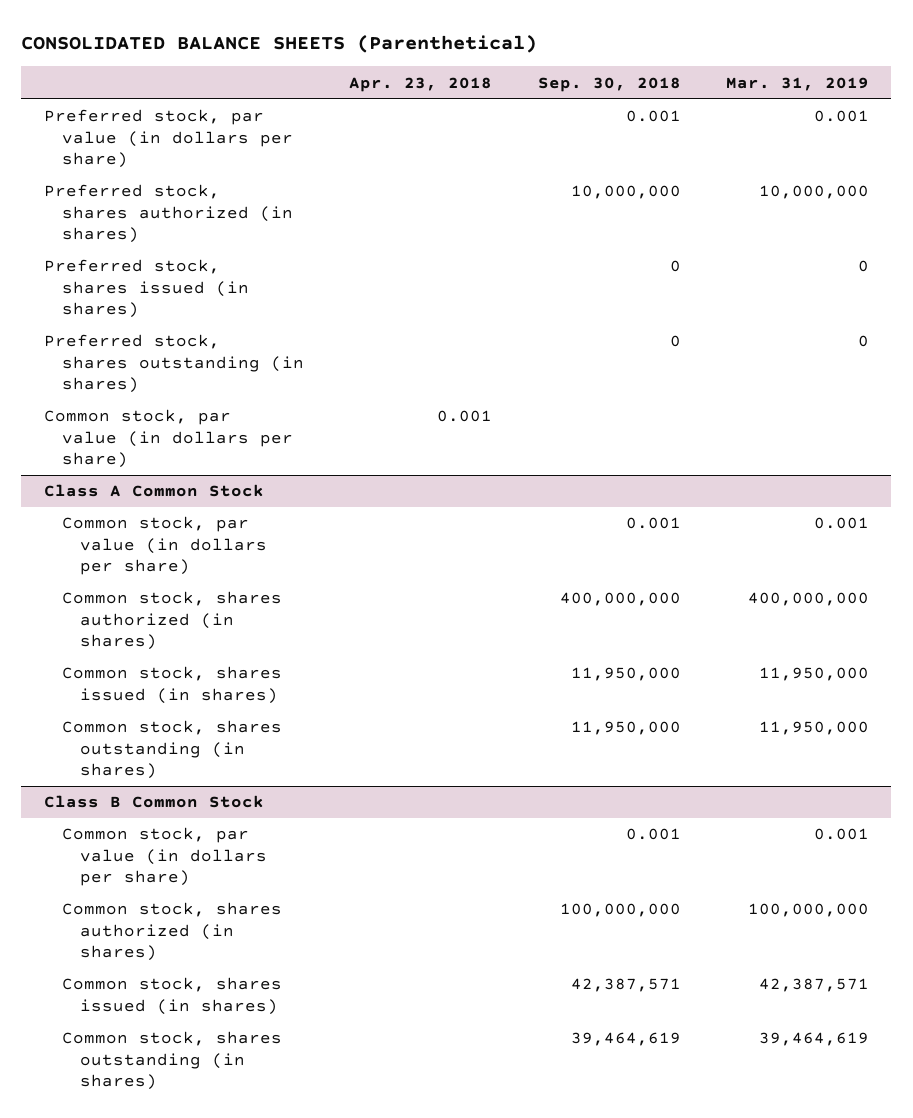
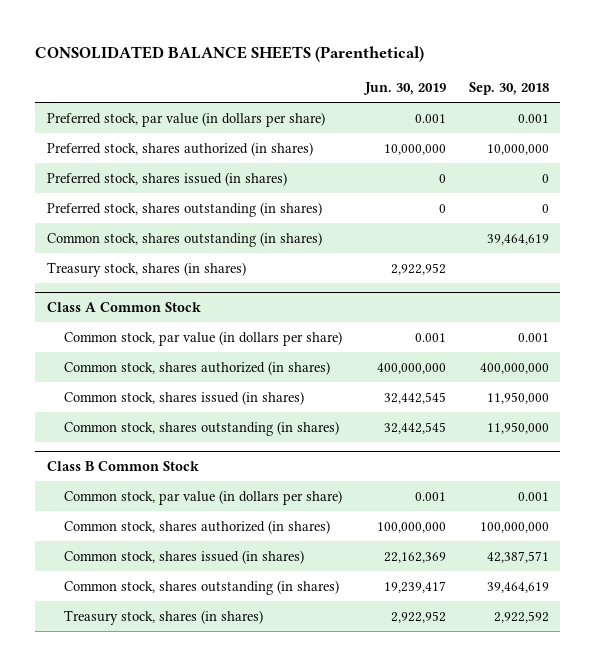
[349,76,493,92] Apr. 23, 2018 -> none
[725,76,869,91] Mar. 31, 2019 -> none
none -> [362,81,446,95] Jun. 30, 2019
[43,409,293,468] Common stock, par value (in dollars per share) -> none
none -> [46,231,322,247] Common stock, shares outstanding (in shares)
none -> [46,261,246,277] Treasury stock, shares (in shares)
none -> [63,609,263,625] Treasury stock, shares (in shares)

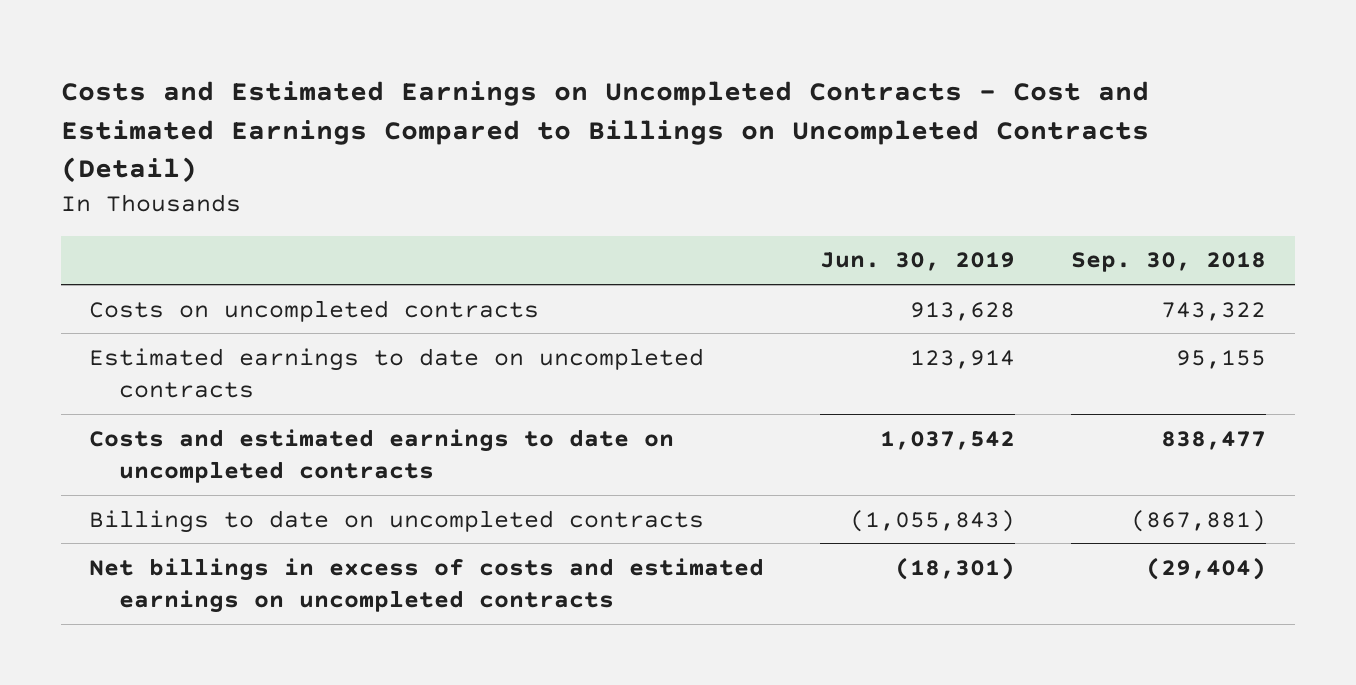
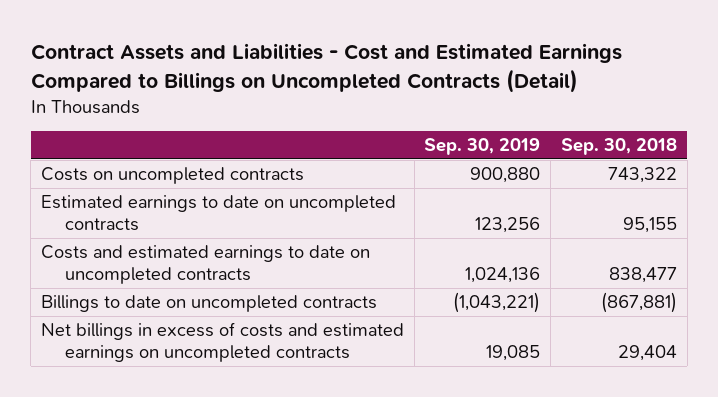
[61,80,1150,184] Costs and Estimated Earnings on Uncompleted Contracts - Cost and Estimated Earnings Compared to Billings on Uncompleted Contracts (Detail) -> [30,43,622,93] Contract Assets and Liabilities - Cost and Estimated Earnings Compared to Billings on Uncompleted Contracts (Detail)
[820,252,1016,272] Jun. 30, 2019 -> none
none -> [424,138,541,156] Sep. 30, 2019
[1146,556,1267,580] (29,404) -> [617,345,677,362] 29,404

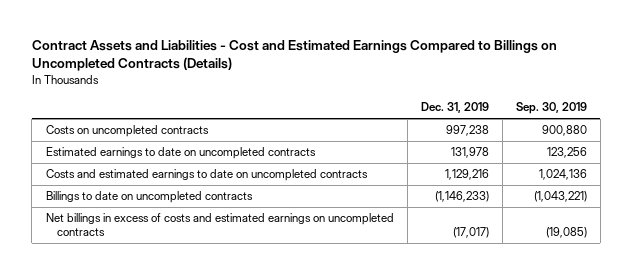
[30,43,622,93] Contract Assets and Liabilities - Cost and Estimated Earnings Compared to Billings on Uncompleted Contracts (Detail) -> [31,40,557,72] Contract Assets and Liabilities - Cost and Estimated Earnings Compared to Billings on Uncompleted Contracts (Details)
[560,138,677,156] Sep. 30, 2018 -> none
none -> [420,102,489,114] Dec. 31, 2019
[486,345,541,362] 19,085 -> [545,227,587,239] (19,085)

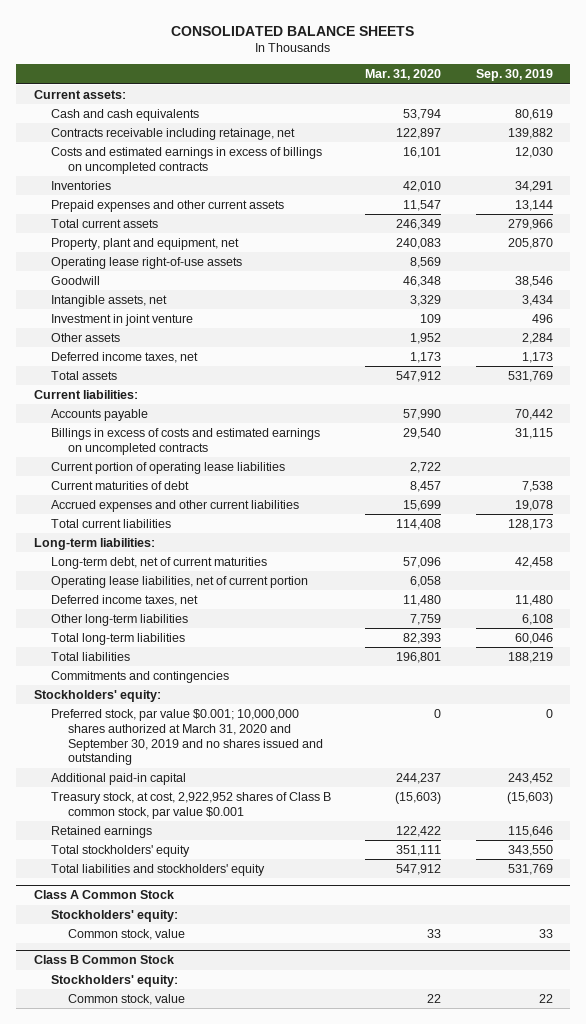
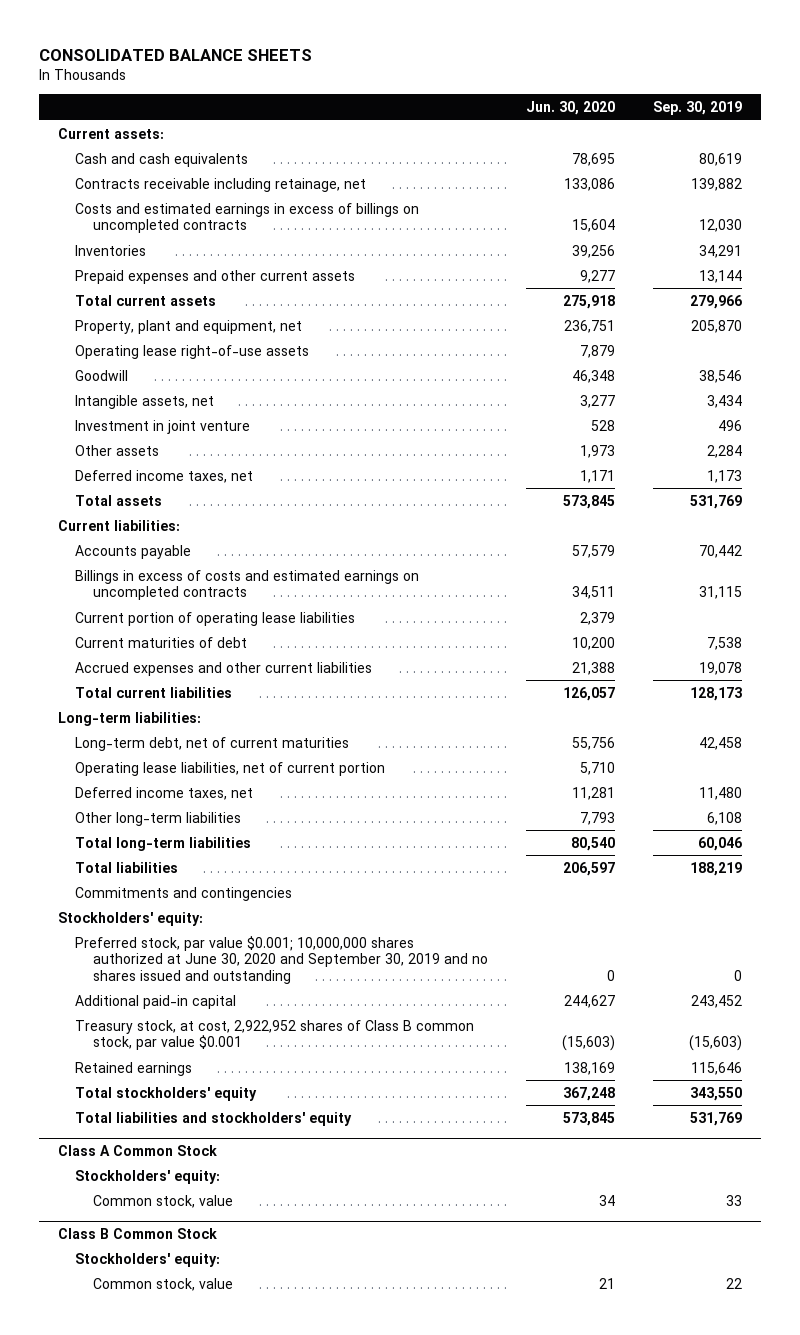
[365,69,442,81] Mar. 31, 2020 -> none
none -> [525,101,615,116] Jun. 30, 2020
[50,708,323,766] Preferred stock, par value $0.001; 10,000,000 shares authorized at March 31, 2020 and September 30, 2019 and no shares issued and outstanding -> [75,935,488,984] Preferred stock, par value $0.001; 10,000,000 shares authorized at June 30, 2020 and September 30, 2019 and no shares issued and outstanding

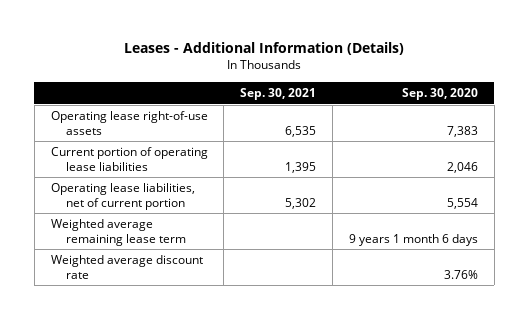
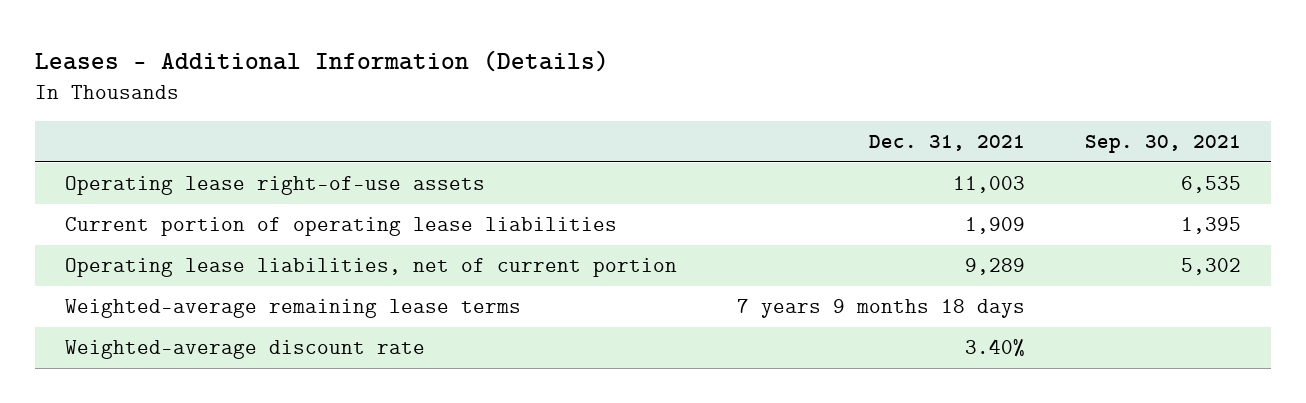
[401,87,478,100] Sep. 30, 2020 -> none
none -> [868,134,1025,151] Dec. 31, 2021
[50,219,187,246] Weighted average remaining lease term -> [64,299,521,319] Weighted-average remaining lease terms
[50,255,203,279] Weighted average discount rate -> [64,340,425,360] Weighted-average discount rate

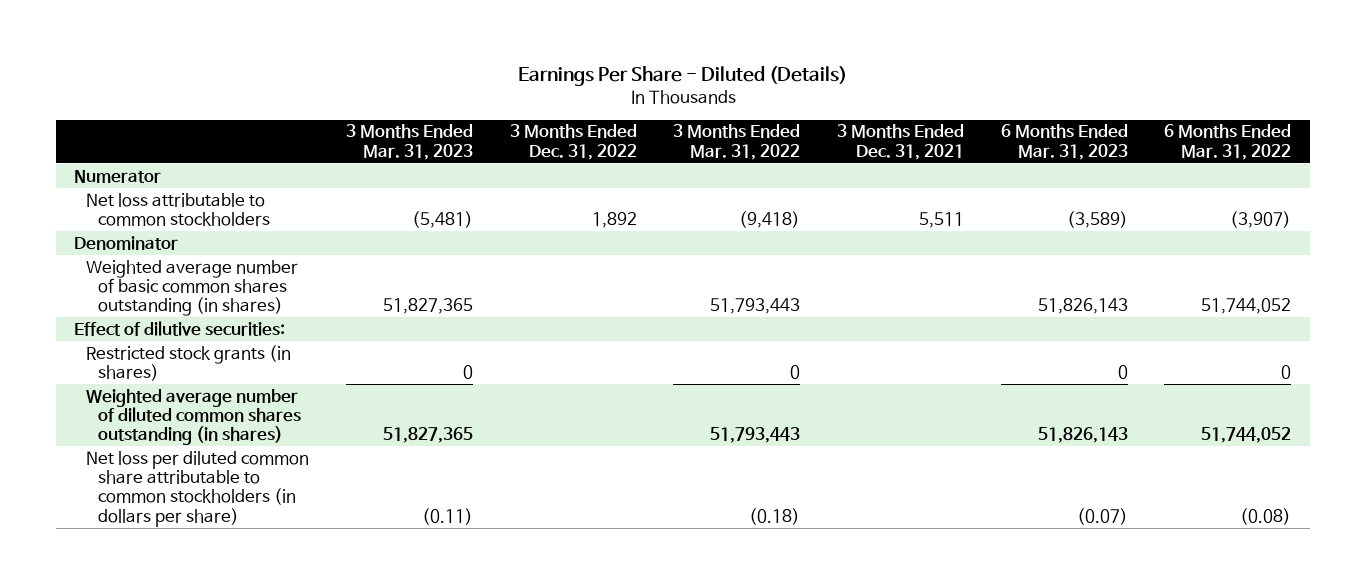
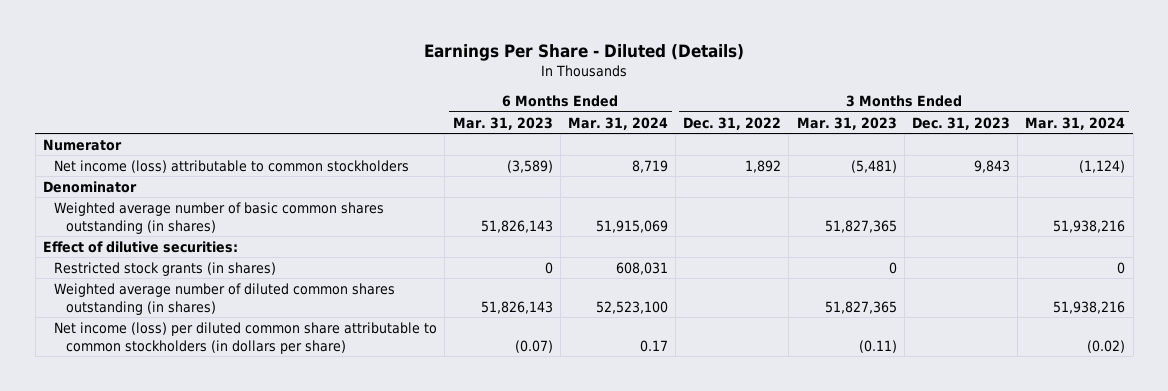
[673,124,801,160] 3 Months Ended Mar. 31, 2022 -> none
[836,124,964,160] 3 Months Ended Dec. 31, 2021 -> none
[1164,124,1292,160] 6 Months Ended Mar. 31, 2022 -> none
none -> [567,116,668,130] Mar. 31, 2024
none -> [912,116,1011,130] Dec. 31, 2023
none -> [1025,116,1126,130] Mar. 31, 2024
[86,192,271,227] Net loss attributable to common stockholders -> [54,159,410,173] Net income (loss) attributable to common stockholders
[86,450,310,527] Net loss per diluted common share attributable to common stockholders (in dollars per share) -> [54,321,438,354] Net income (loss) per diluted common share attributable to common stockholders (in dollars per share)

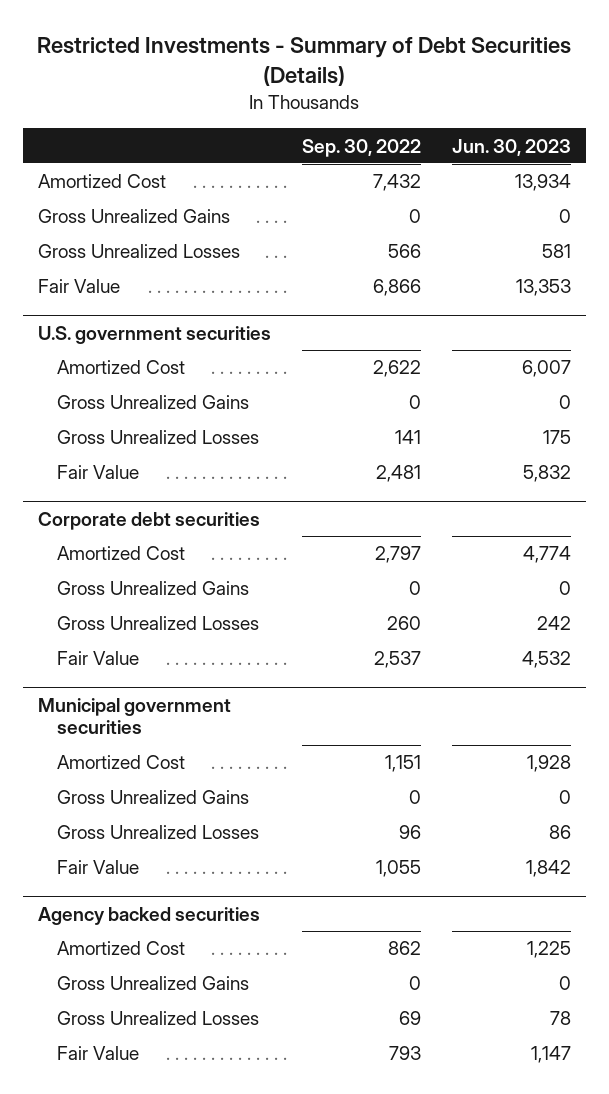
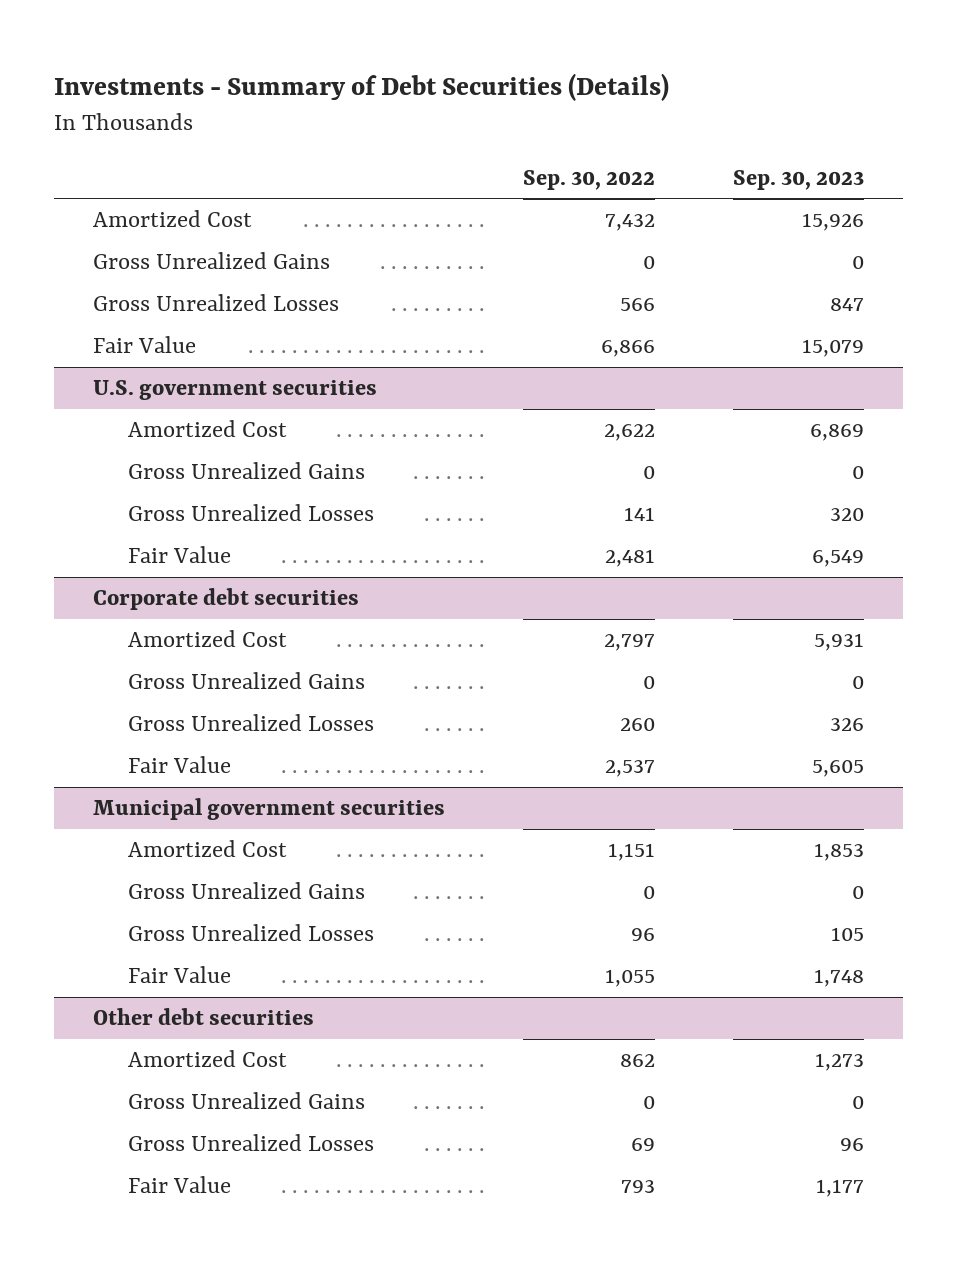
[37,37,572,86] Restricted Investments - Summary of Debt Securities (Details) -> [54,72,670,101] Investments - Summary of Debt Securities (Details)
[451,138,571,156] Jun. 30, 2023 -> none
none -> [733,170,865,191] Sep. 30, 2023
[38,906,261,925] Agency backed securities -> [93,1008,315,1026] Other debt securities

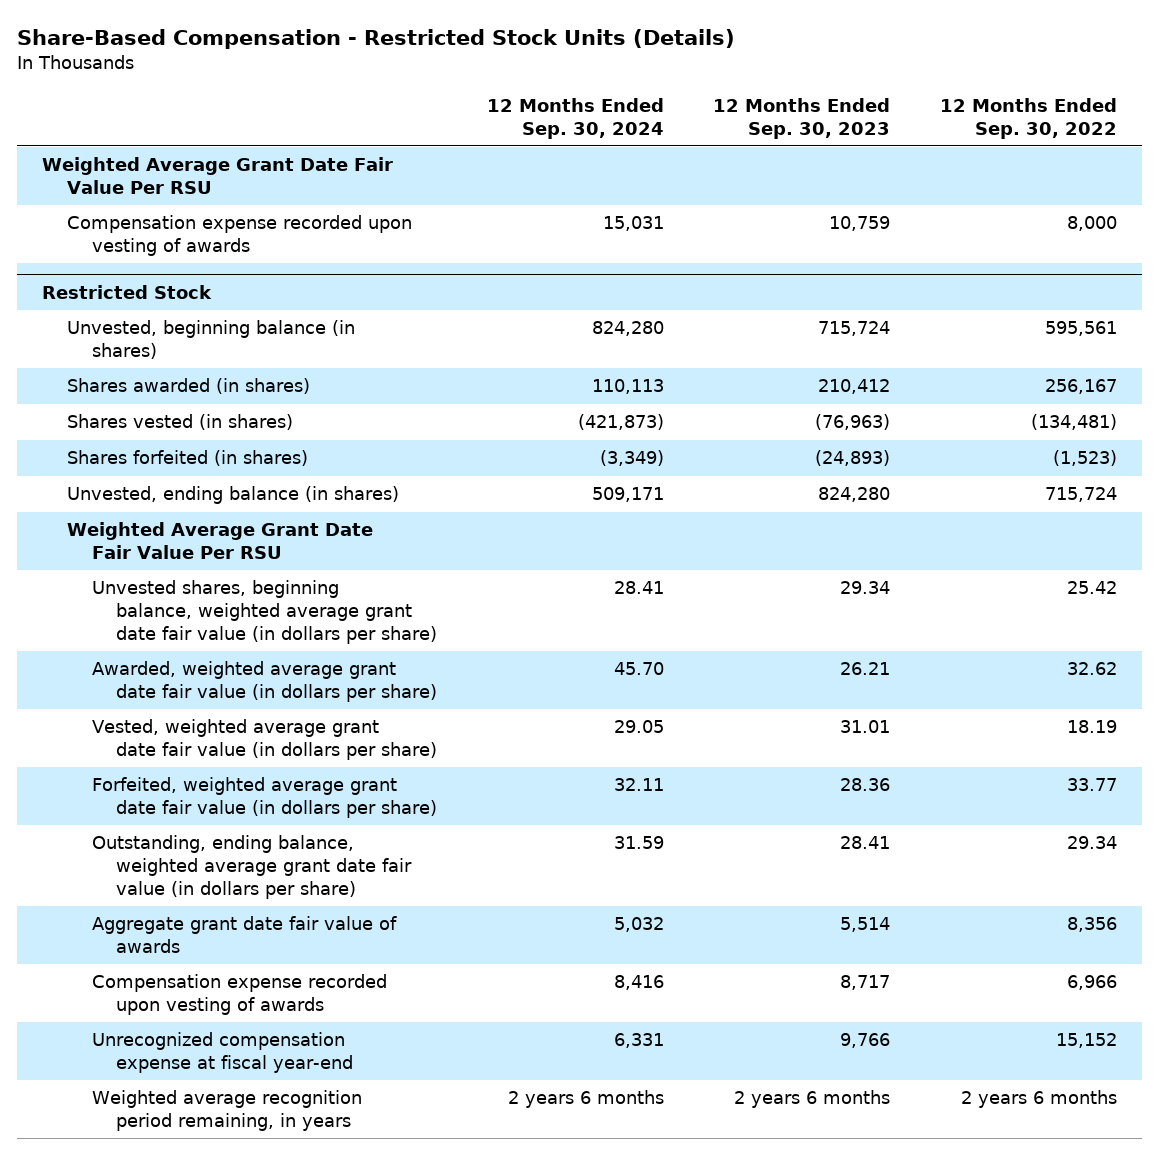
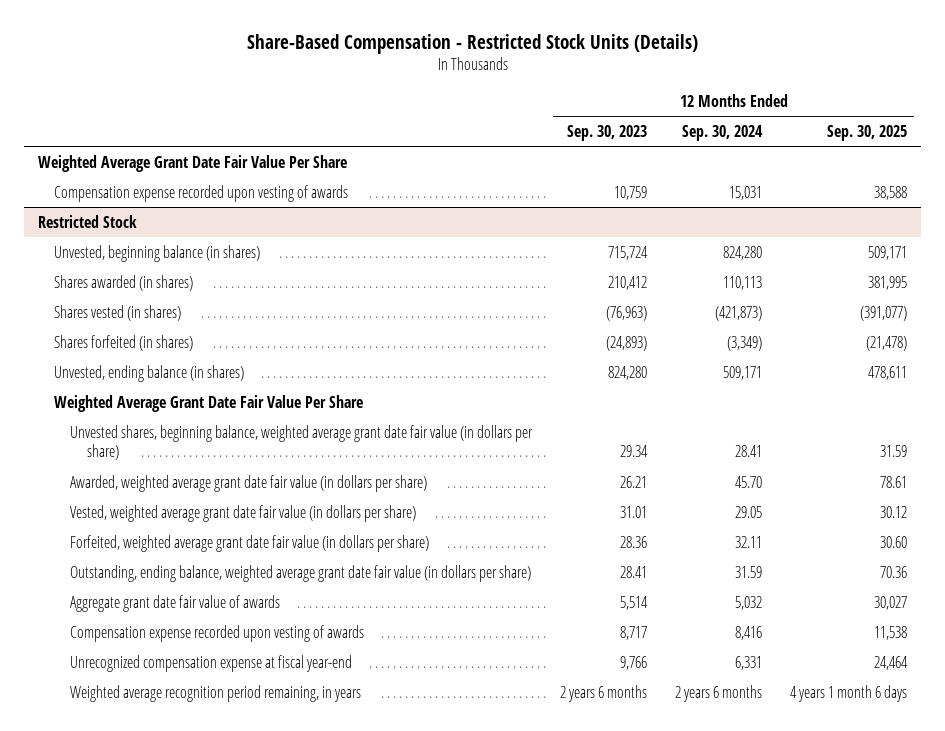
[939,97,1117,139] 12 Months Ended Sep. 30, 2022 -> none
none -> [827,124,908,141] Sep. 30, 2025
[41,157,393,195] Weighted Average Grant Date Fair Value Per RSU -> [38,154,348,172] Weighted Average Grant Date Fair Value Per Share
[66,522,373,560] Weighted Average Grant Date Fair Value Per RSU -> [54,394,364,412] Weighted Average Grant Date Fair Value Per Share

